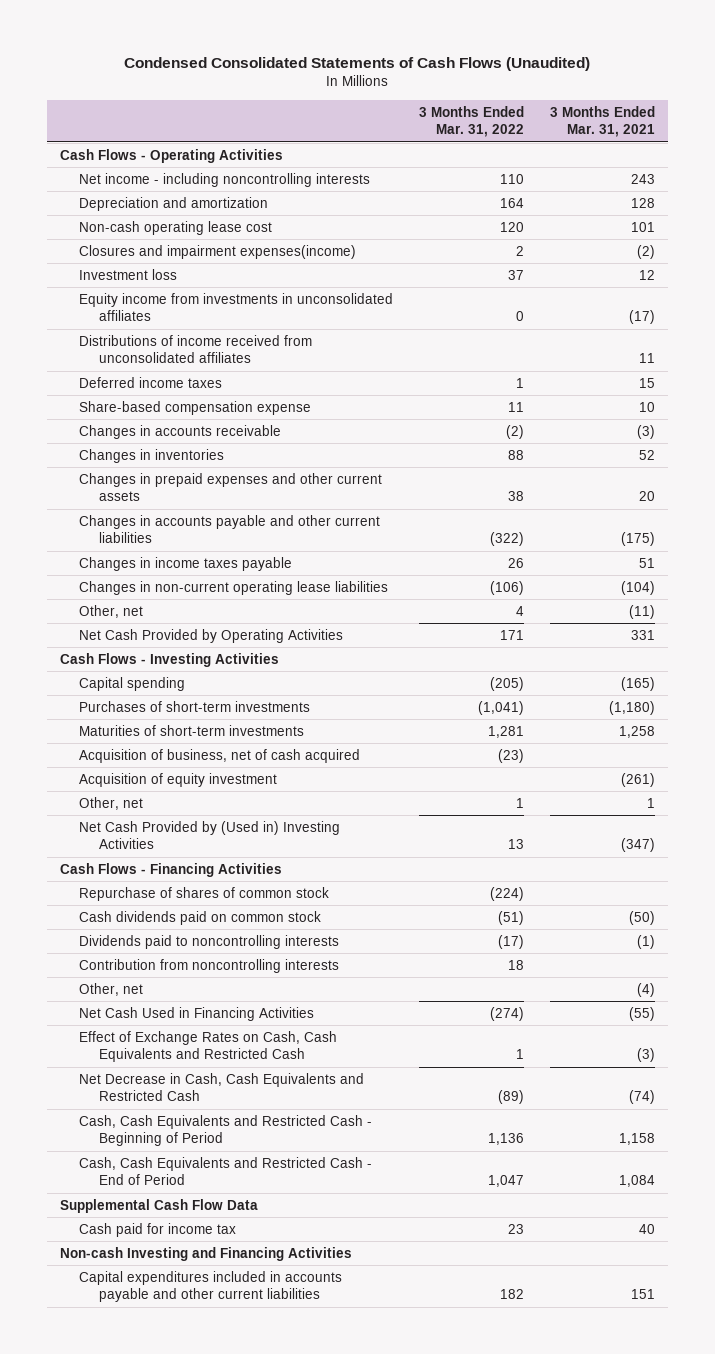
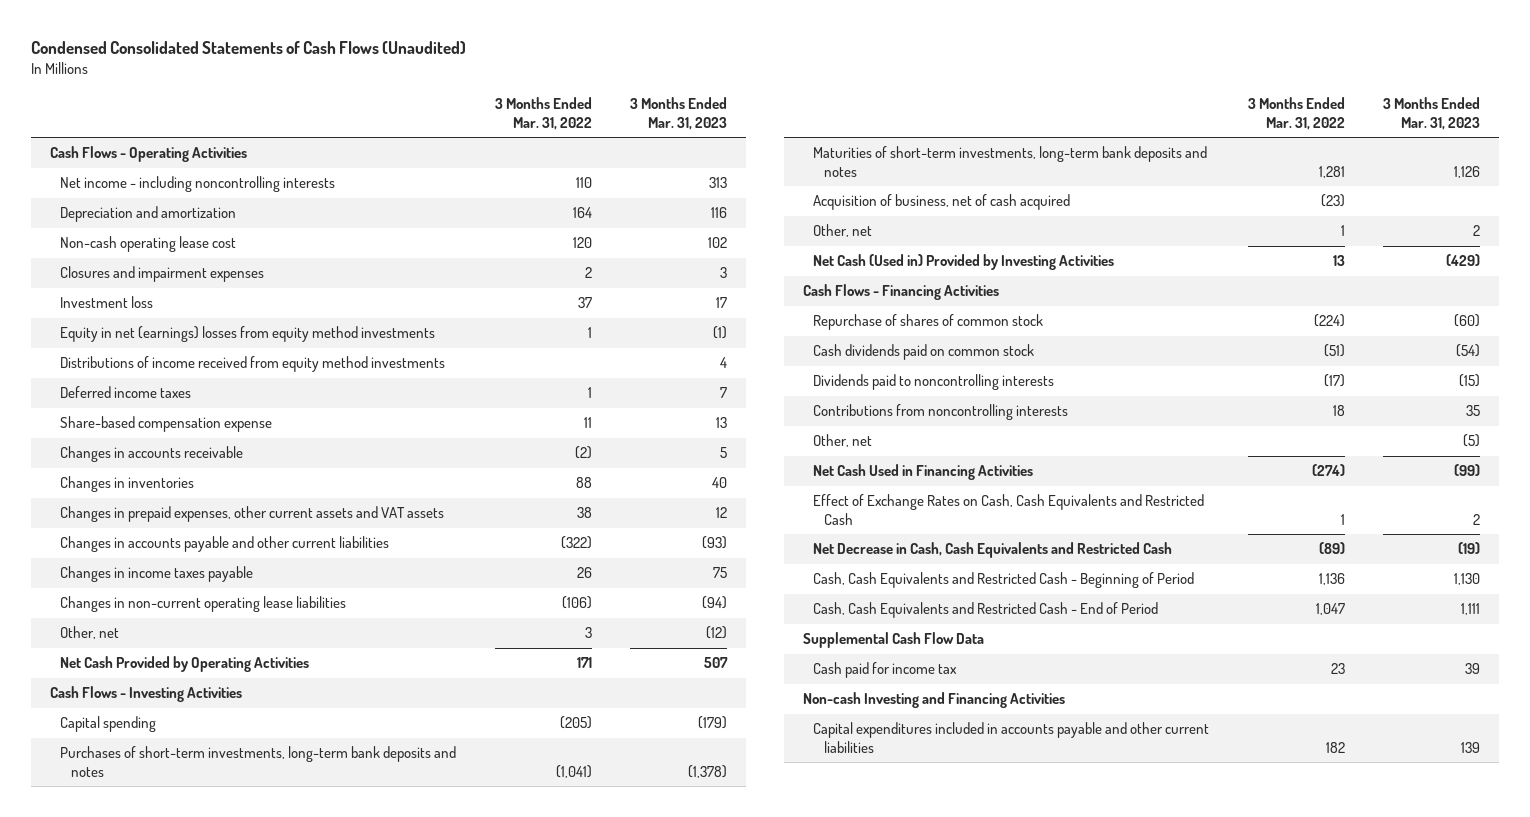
[549,105,655,138] 3 Months Ended Mar. 31, 2021 -> none
none -> [630,96,728,130] 3 Months Ended Mar. 31, 2023
[79,244,357,259] Closures and impairment expenses(income) -> [60,266,265,283] Closures and impairment expenses
[79,292,394,322] Equity income from investments in unconsolidated affiliates -> [60,326,436,343] Equity in net (earnings) losses from equity method investments
[516,311,525,322] 0 -> [587,327,592,339] 1
[79,334,313,364] Distributions of income received from unconsolidated affiliates -> [60,356,446,373] Distributions of income received from equity method investments
[79,472,383,502] Changes in prepaid expenses and other current assets -> [60,506,445,523] Changes in prepaid expenses, other current assets and VAT assets
[516,605,525,616] 4 -> [584,627,592,639] 3
[79,700,311,712] Purchases of short-term investments -> [60,746,457,778] Purchases of short-term investments, long-term bank deposits and notes
[79,724,305,736] Maturities of short-term investments -> [813,146,1208,178] Maturities of short-term investments, long-term bank deposits and notes
[79,772,278,787] Acquisition of equity investment -> none
[79,820,341,850] Net Cash Provided by (Used in) Investing Activities -> [813,254,1115,271] Net Cash (Used in) Provided by Investing Activities
[79,958,340,973] Contribution from noncontrolling interests -> [813,404,1069,421] Contributions from noncontrolling interests

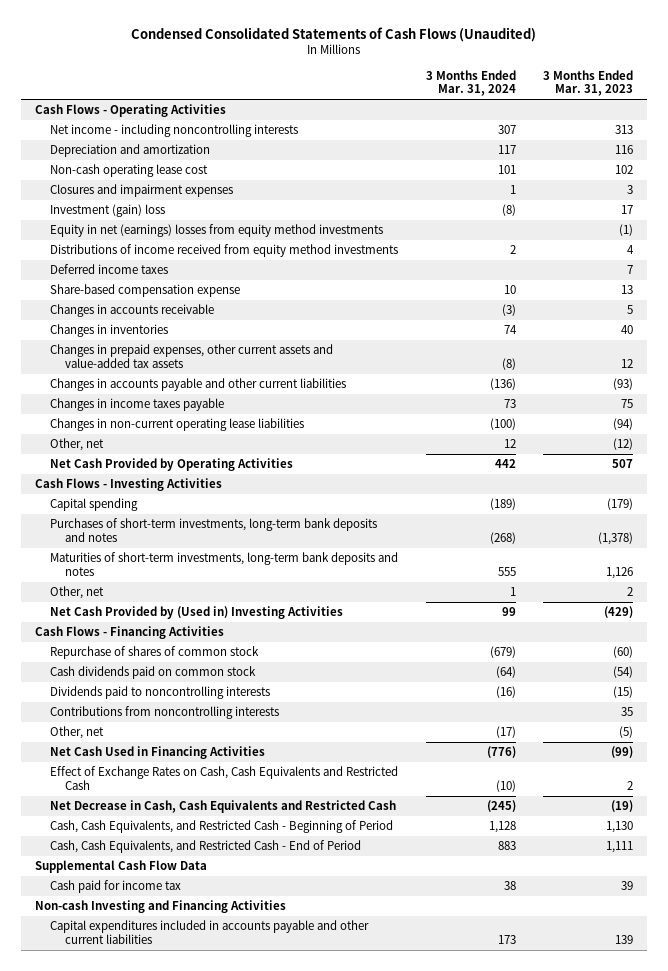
[494,96,592,130] 3 Months Ended Mar. 31, 2022 -> none
none -> [425,69,516,97] 3 Months Ended Mar. 31, 2024
[60,296,154,309] Investment loss -> [50,204,166,218] Investment (gain) loss
[60,506,445,523] Changes in prepaid expenses, other current assets and VAT assets -> [50,344,334,368] Changes in prepaid expenses, other current assets and value-added tax assets
[813,194,1071,211] Acquisition of business, net of cash acquired -> none
[813,254,1115,271] Net Cash (Used in) Provided by Investing Activities -> [50,606,344,620] Net Cash Provided by (Used in) Investing Activities
[813,572,1195,589] Cash, Cash Equivalents and Restricted Cash - Beginning of Period -> [50,820,394,834] Cash, Cash Equivalents, and Restricted Cash - Beginning of Period
[813,602,1159,619] Cash, Cash Equivalents and Restricted Cash - End of Period -> [50,840,362,854] Cash, Cash Equivalents, and Restricted Cash - End of Period

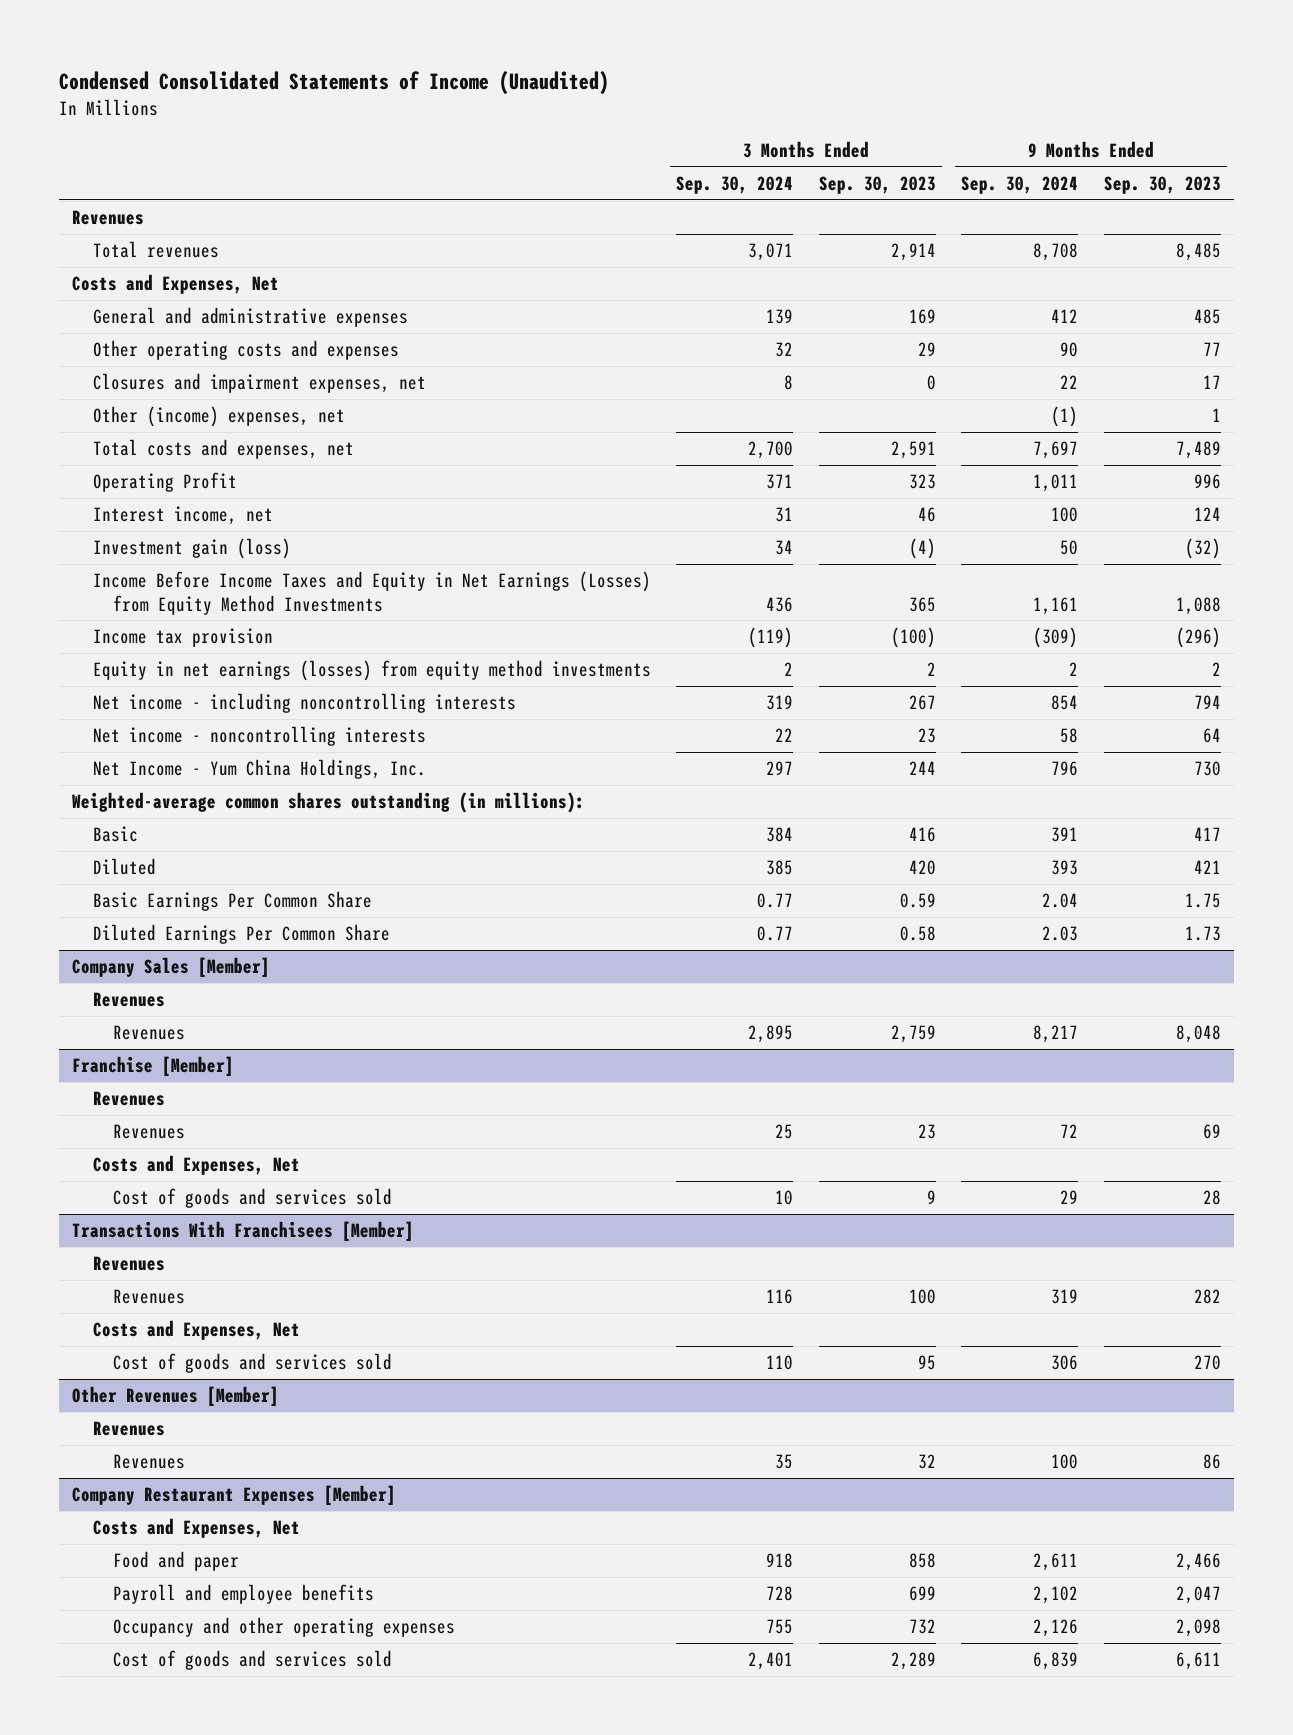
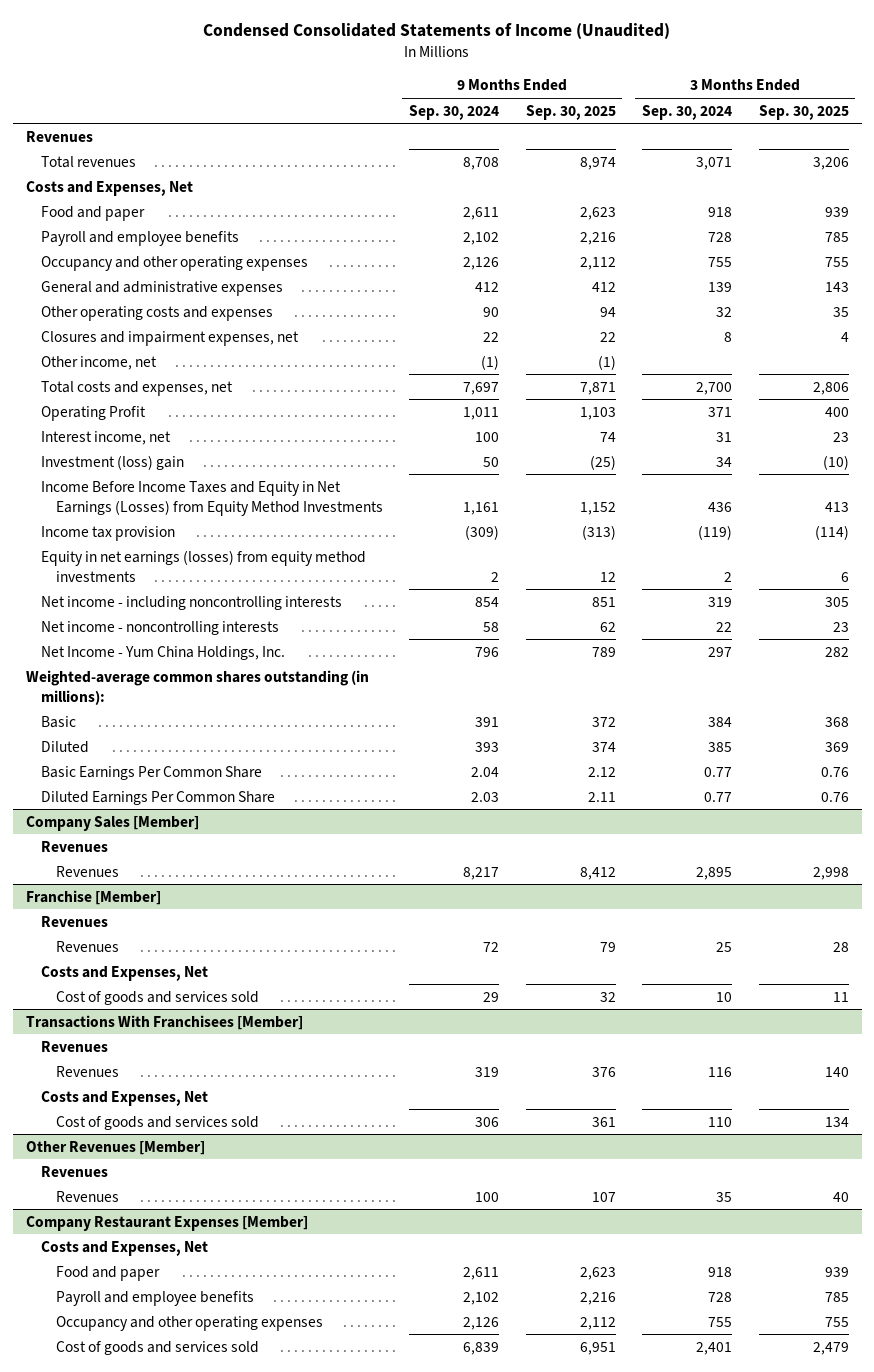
[818,175,936,194] Sep. 30, 2023 -> none
[1103,175,1221,194] Sep. 30, 2023 -> none
none -> [525,104,616,120] Sep. 30, 2025
none -> [758,104,849,120] Sep. 30, 2025
none -> [40,205,145,221] Food and paper
none -> [40,230,239,246] Payroll and employee benefits
none -> [40,255,308,271] Occupancy and other operating expenses
[92,406,345,428] Other (income) expenses, net -> [40,355,157,370] Other income, net
[92,538,291,560] Investment gain (loss) -> [40,454,184,470] Investment (loss) gain

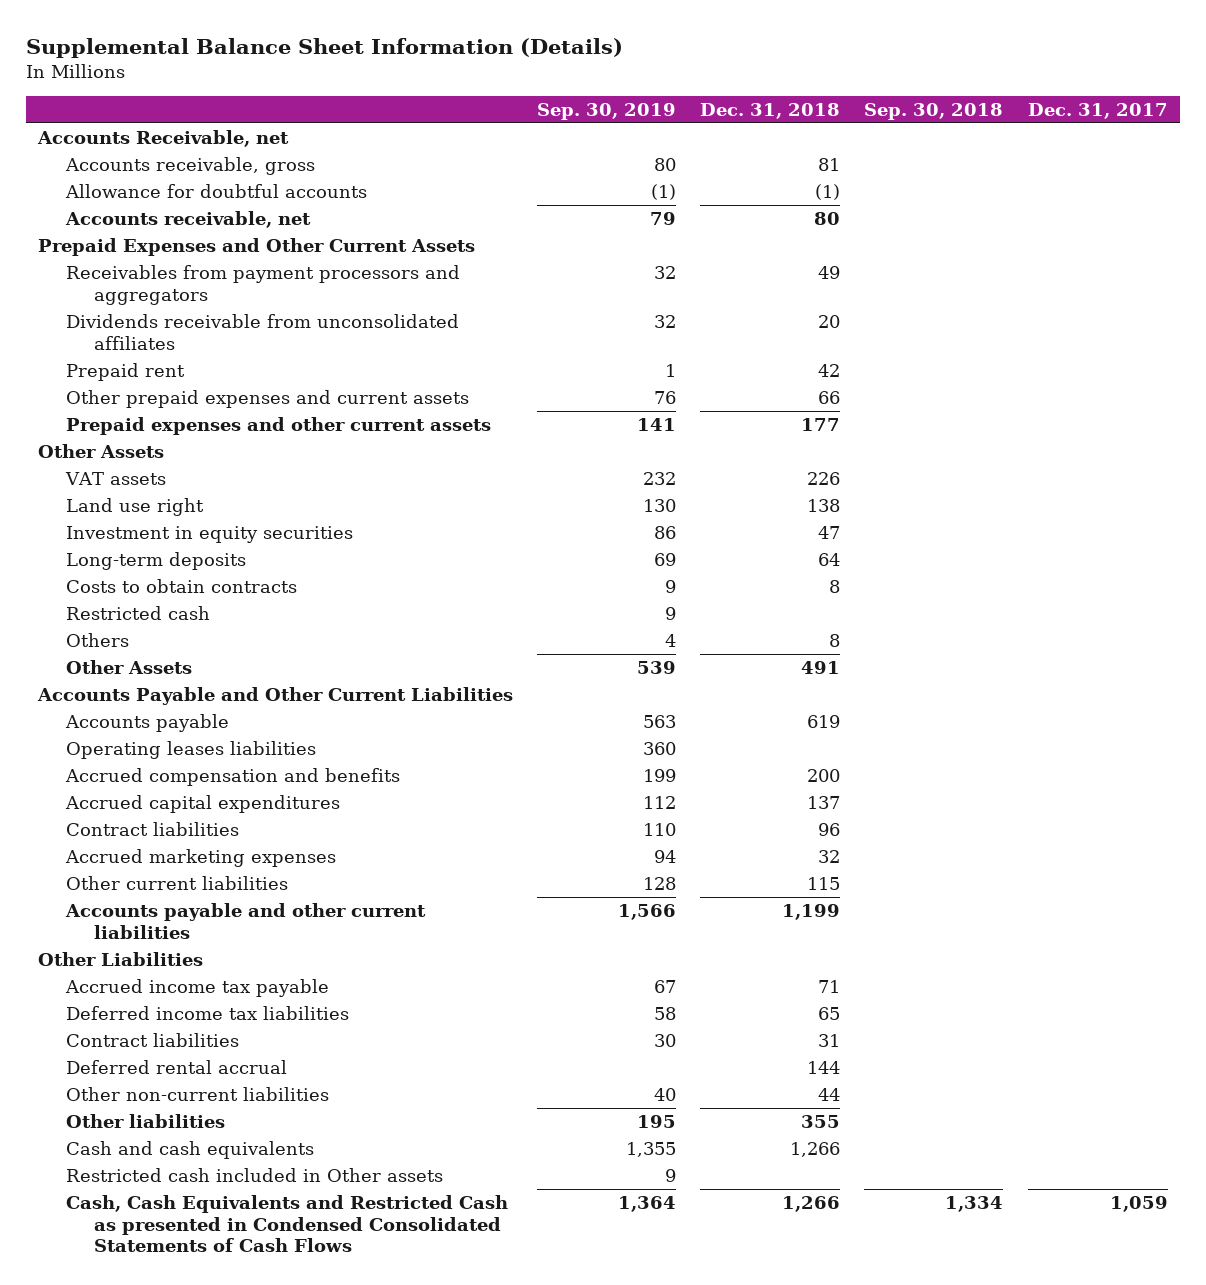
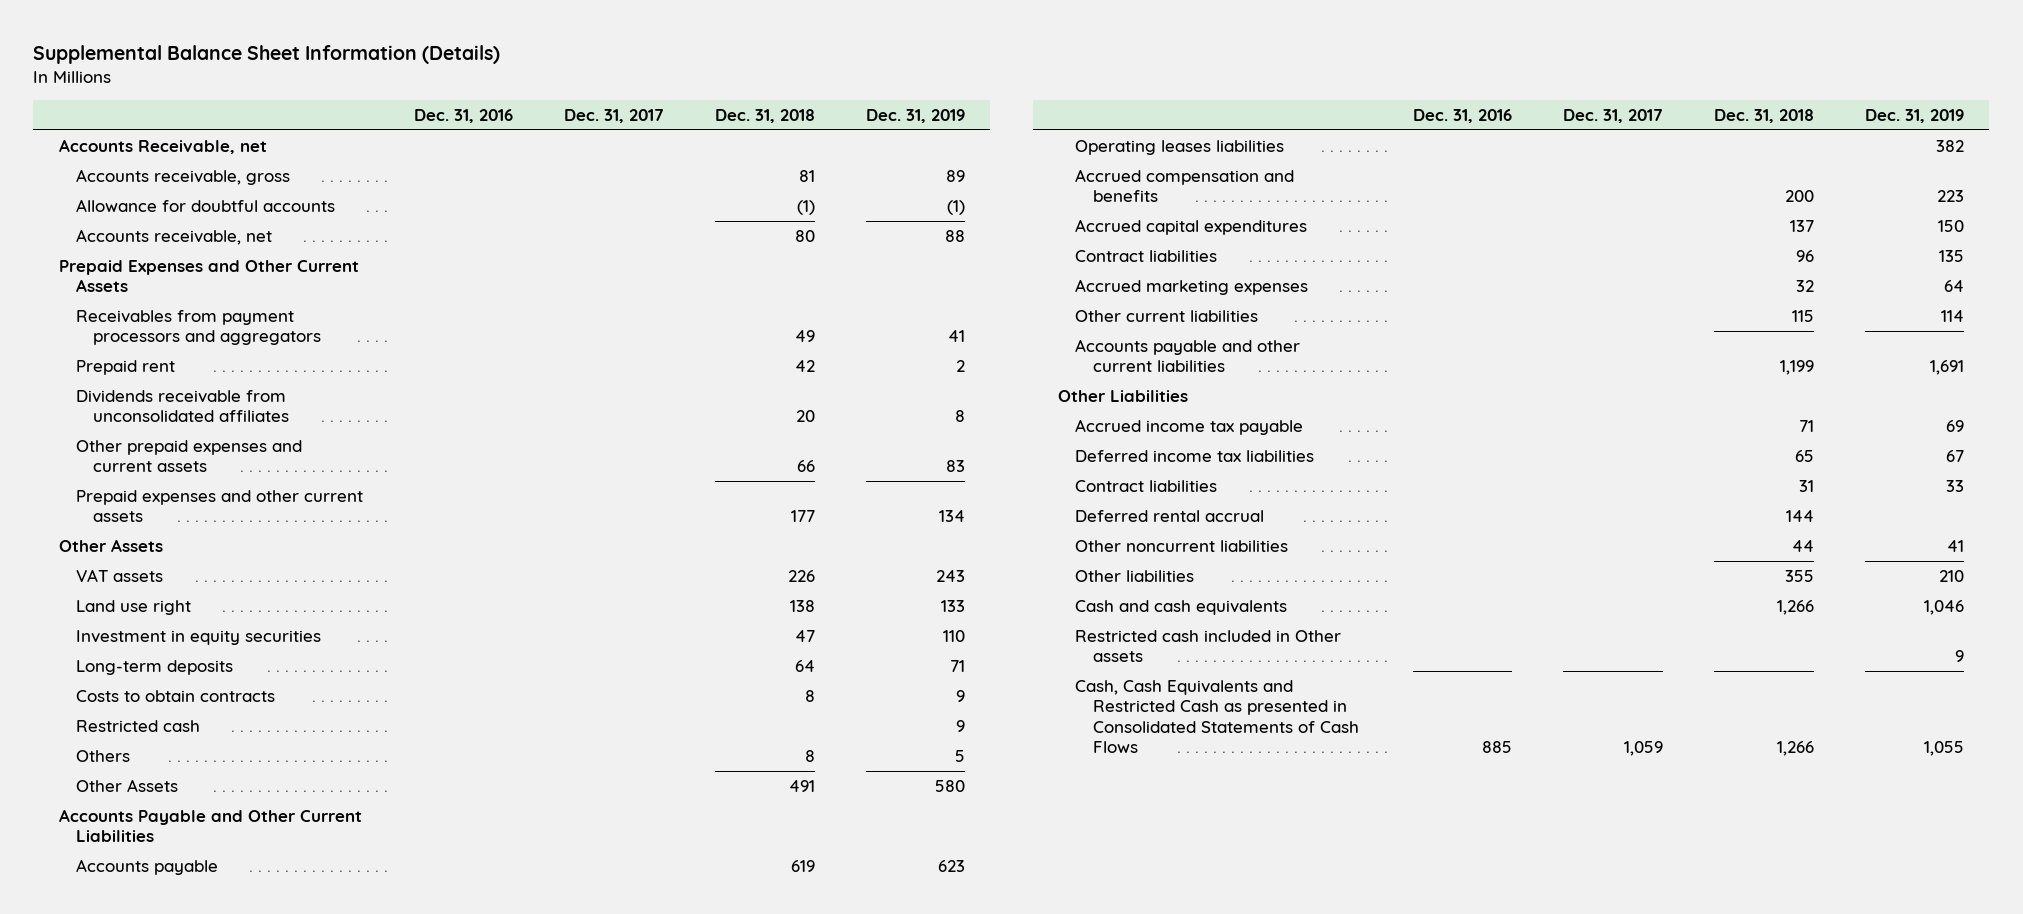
[537,102,677,120] Sep. 30, 2019 -> none
[864,102,1004,120] Sep. 30, 2018 -> none
none -> [413,108,513,123] Dec. 31, 2016
none -> [865,108,965,123] Dec. 31, 2019
[65,314,459,350] Dividends receivable from unconsolidated affiliates -> [76,389,290,423] Dividends receivable from unconsolidated affiliates
[65,1087,329,1102] Other non-current liabilities -> [1075,539,1289,552] Other noncurrent liabilities
[65,1195,508,1253] Cash, Cash Equivalents and Restricted Cash as presented in Condensed Consolidated Statements of Cash Flows -> [1075,679,1359,753] Cash, Cash Equivalents and Restricted Cash as presented in Consolidated Statements of Cash Flows

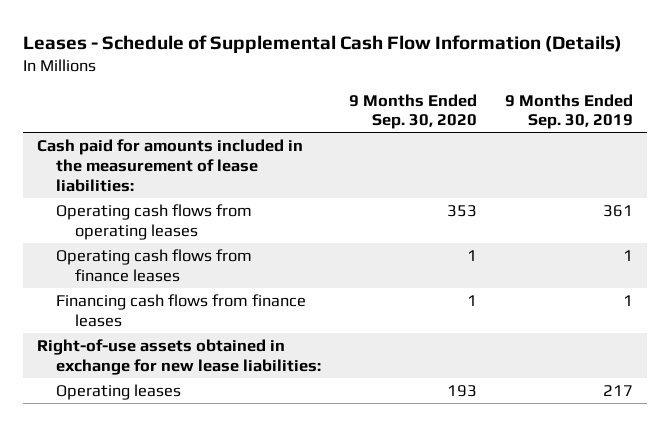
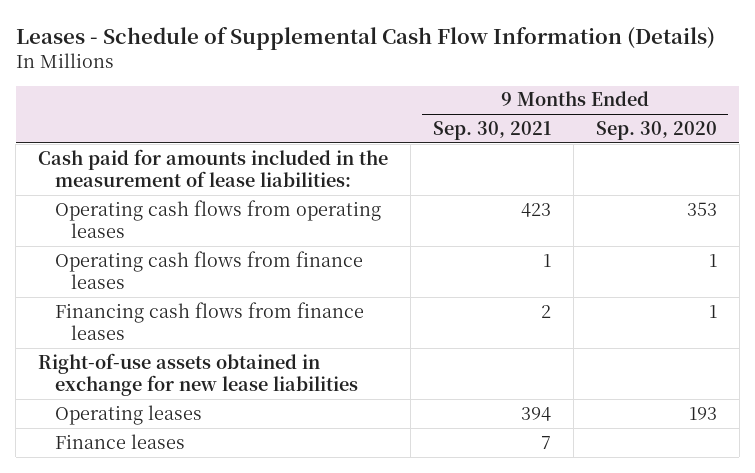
[505,93,634,130] 9 Months Ended Sep. 30, 2019 -> none
none -> [433,120,552,140] Sep. 30, 2021
[36,338,321,375] Right-of-use assets obtained in exchange for new lease liabilities: -> [38,352,358,396] Right-of-use assets obtained in exchange for new lease liabilities
none -> [54,433,185,449] Finance leases

